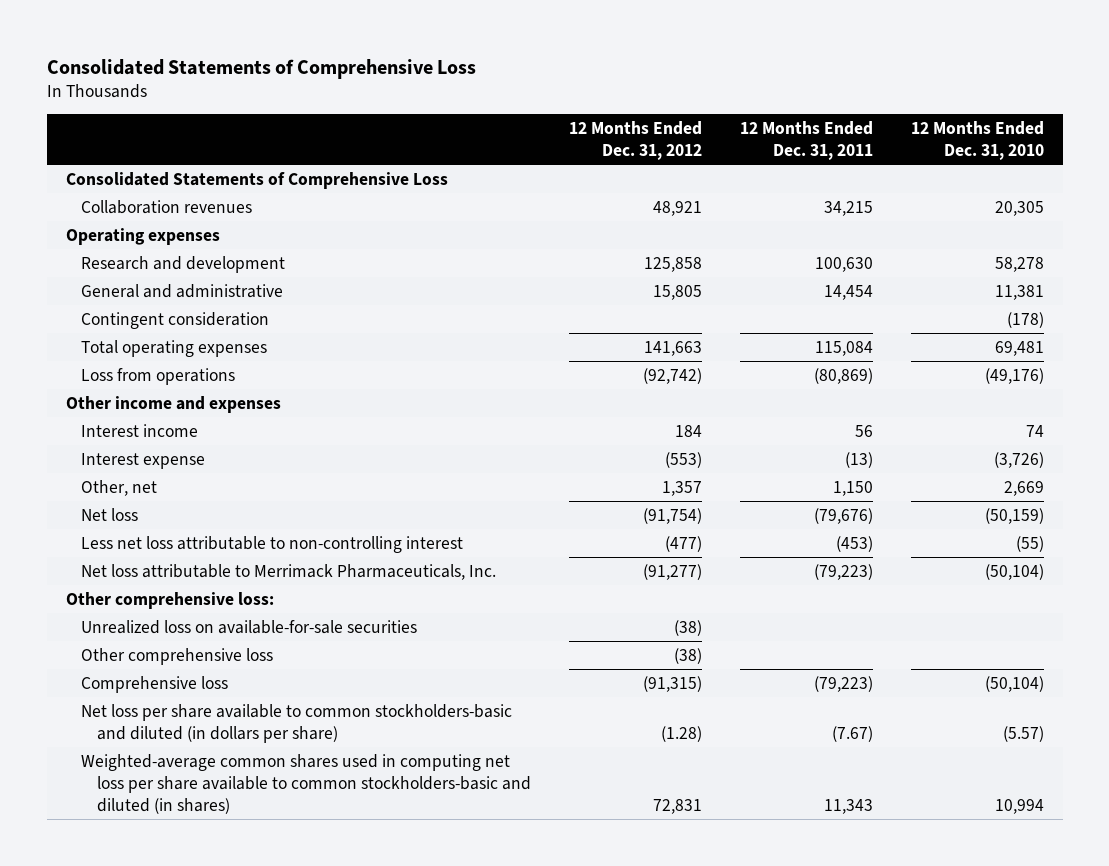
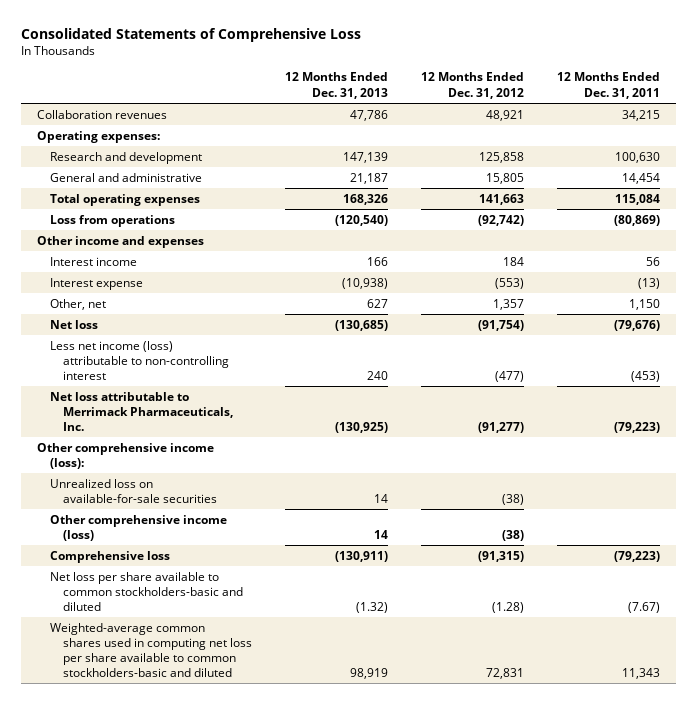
[910,121,1044,161] 12 Months Ended Dec. 31, 2010 -> none
none -> [285,72,389,99] 12 Months Ended Dec. 31, 2013
[65,171,448,189] Consolidated Statements of Comprehensive Loss -> none
[65,227,220,245] Operating expenses -> [37,130,161,143] Operating expenses:
[81,311,270,329] Contingent consideration -> none
[81,535,464,553] Less net loss attributable to non-controlling interest -> [50,340,230,380] Less net income (loss) attributable to non-controlling interest
[65,591,274,609] Other comprehensive loss: -> [37,442,215,469] Other comprehensive income (loss):
[81,647,274,665] Other comprehensive loss -> [50,514,228,541] Other comprehensive income (loss)
[81,703,513,743] Net loss per share available to common stockholders-basic and diluted (in dollars per share) -> [50,571,244,611] Net loss per share available to common stockholders-basic and diluted
[81,753,531,814] Weighted-average common shares used in computing net loss per share available to common stockholders-basic and diluted (in shares) -> [50,622,253,677] Weighted-average common shares used in computing net loss per share available to common stockholders-basic and diluted

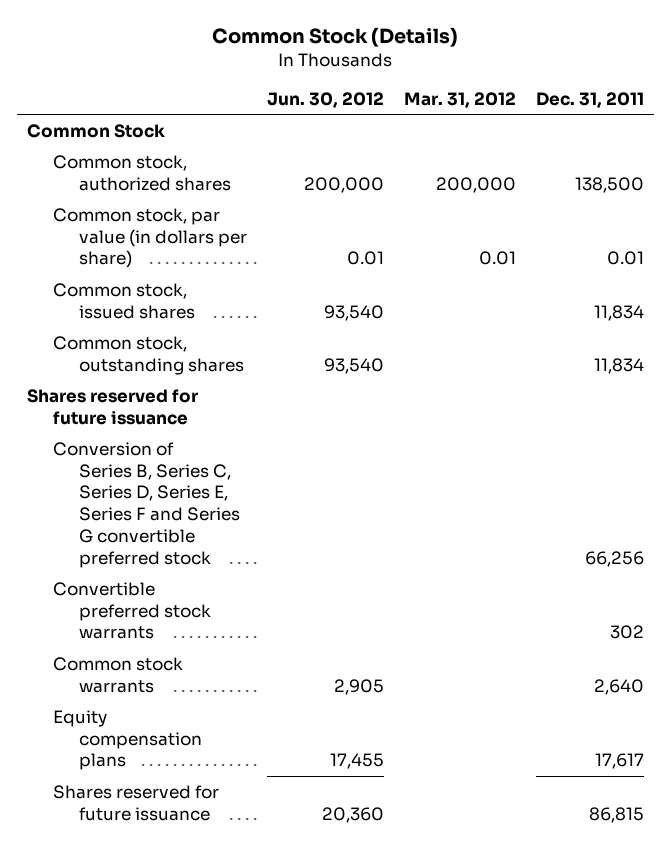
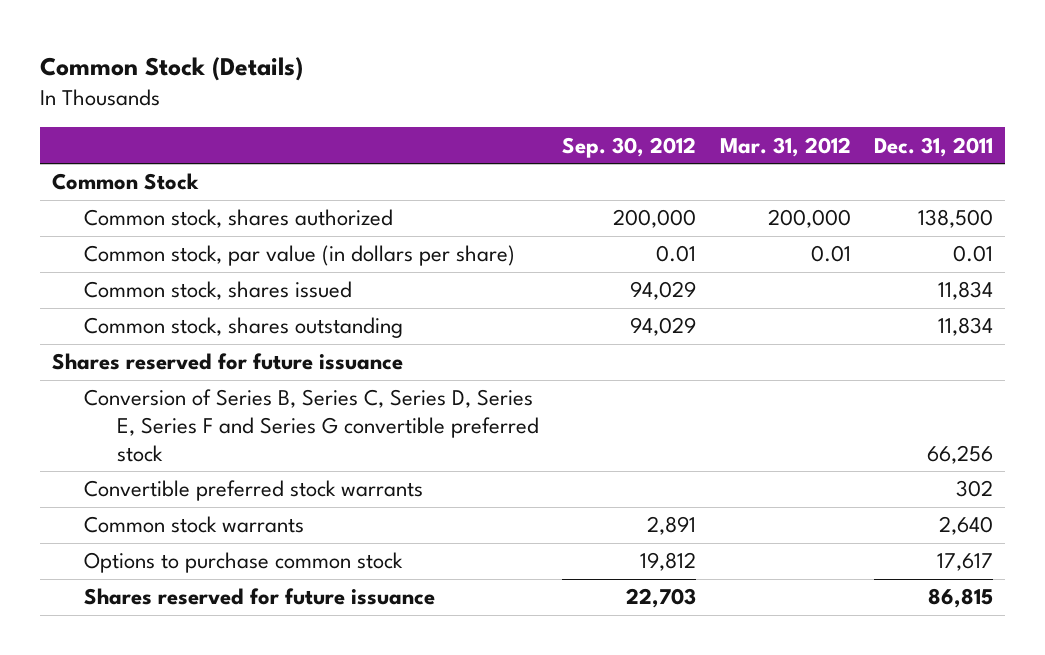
[266,91,384,108] Jun. 30, 2012 -> none
none -> [562,136,697,158] Sep. 30, 2012
[52,154,231,191] Common stock, authorized shares -> [84,209,394,229] Common stock, shares authorized
[52,282,195,319] Common stock, issued shares -> [84,281,353,301] Common stock, shares issued
[52,335,244,375] Common stock, outstanding shares -> [84,317,404,339] Common stock, shares outstanding
[52,709,202,771] Equity compensation plans -> [84,552,404,574] Options to purchase common stock

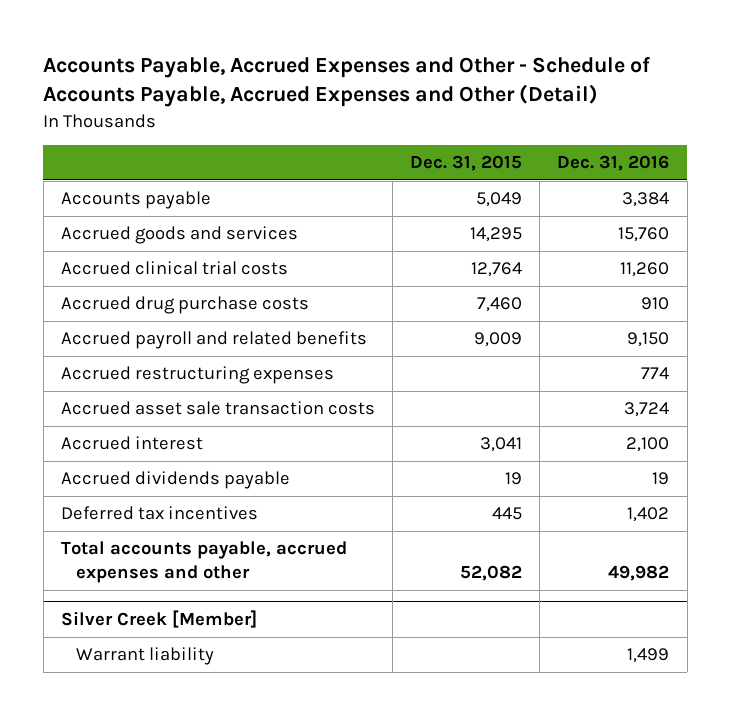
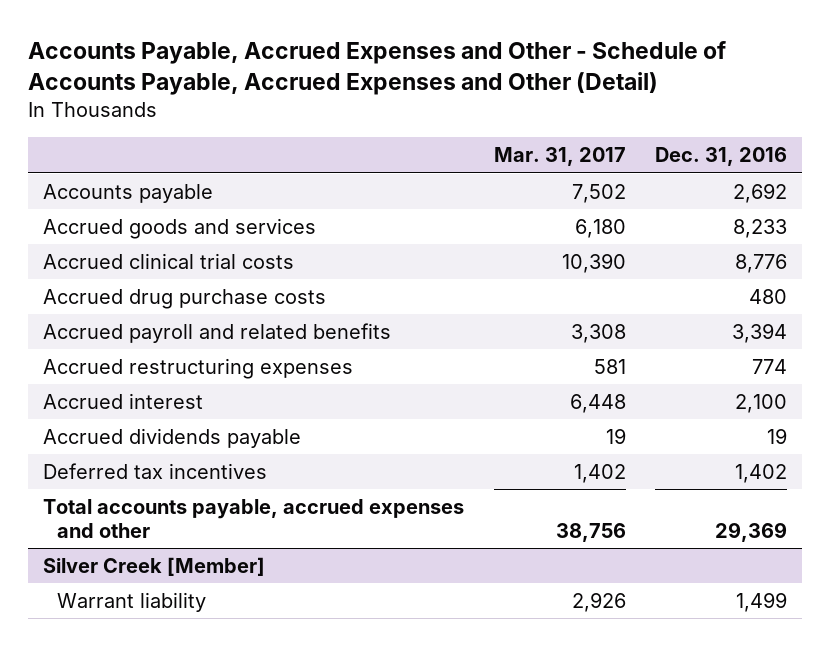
[410,155,523,172] Dec. 31, 2015 -> none
none -> [493,147,626,167] Mar. 31, 2017
[622,192,670,208] 3,384 -> [733,182,788,203] 2,692
[618,227,670,243] 15,760 -> [733,218,788,238] 8,233
[620,262,670,278] 11,260 -> [735,253,788,273] 8,776
[641,297,670,311] 910 -> [749,288,788,304] 480
[627,332,670,348] 9,150 -> [732,322,788,343] 3,394
[60,401,375,416] Accrued asset sale transaction costs -> none
[608,565,670,582] 49,982 -> [715,521,788,542] 29,369

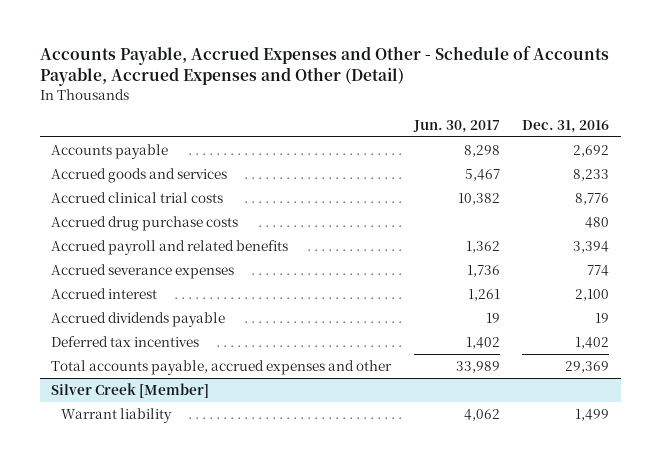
[493,147,626,167] Mar. 31, 2017 -> none
none -> [412,119,500,133] Jun. 30, 2017
[42,357,353,379] Accrued restructuring expenses -> [50,263,234,279] Accrued severance expenses

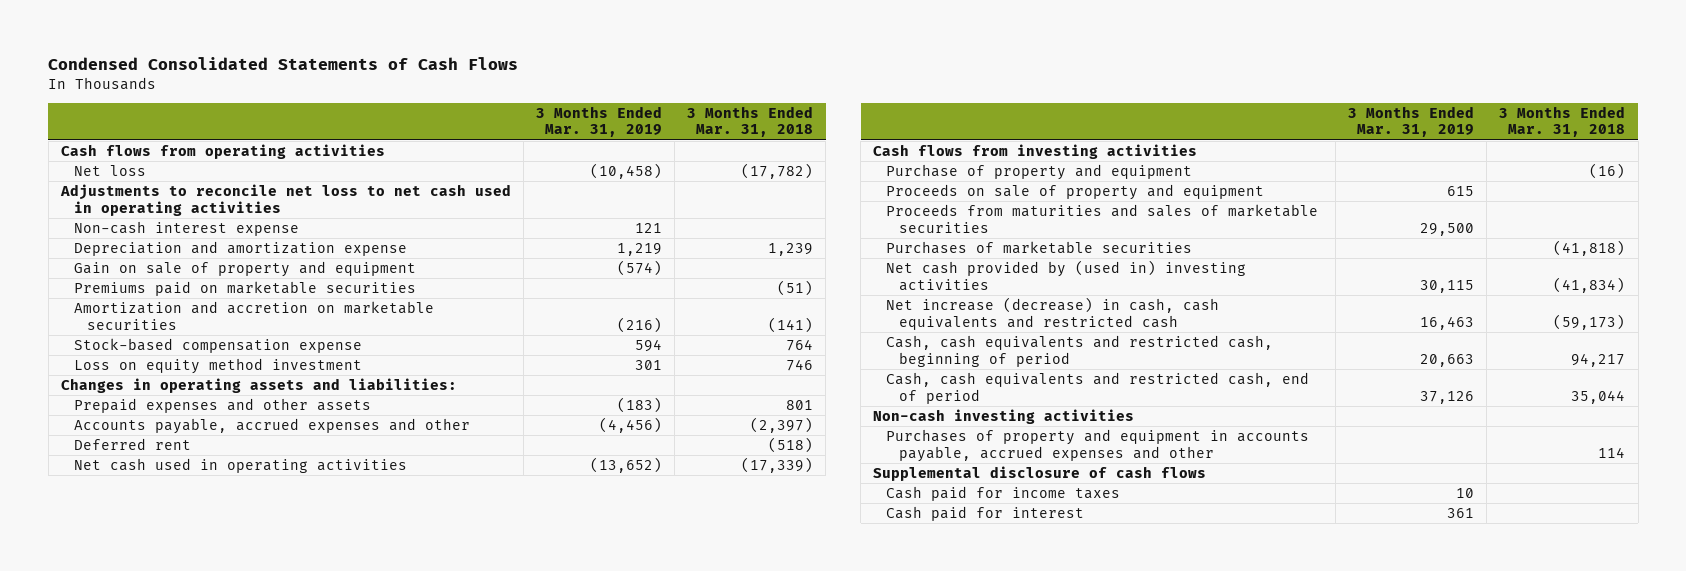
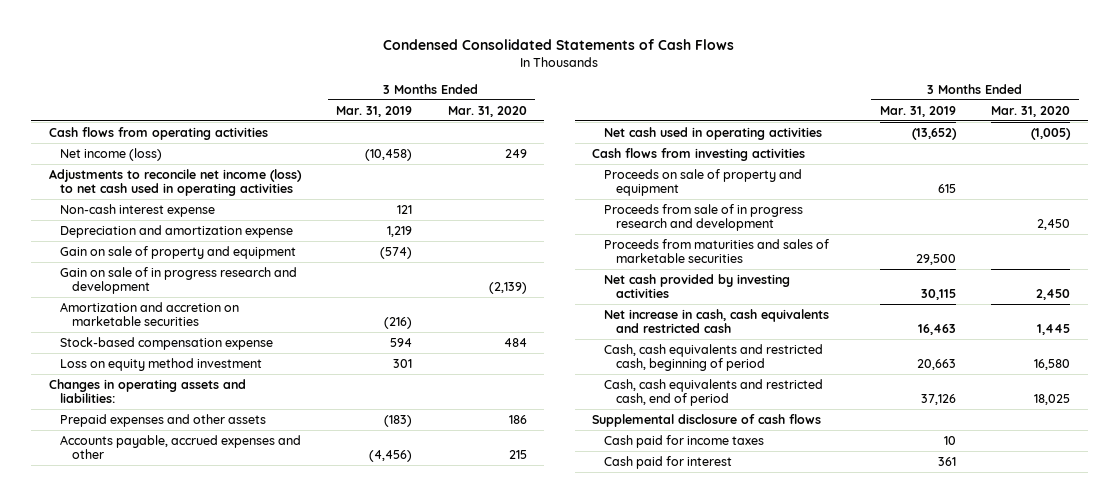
[687,105,814,138] 3 Months Ended Mar. 31, 2018 -> none
none -> [447,105,527,117] Mar. 31, 2020
[74,165,147,177] Net loss -> [60,147,163,161] Net income (loss)
[60,184,512,216] Adjustments to reconcile net loss to net cash used in operating activities -> [48,168,302,197] Adjustments to reconcile net income (loss) to net cash used in operating activities
[74,281,417,297] Premiums paid on marketable securities -> none
none -> [60,266,298,295] Gain on sale of in progress research and development
[74,438,192,451] Deferred rent -> none
[886,164,1193,181] Purchase of property and equipment -> none
none -> [604,203,804,232] Proceeds from sale of in progress research and development
[886,241,1193,255] Purchases of marketable securities -> none
[886,260,1247,291] Net cash provided by (used in) investing activities -> [604,273,791,299] Net cash provided by investing activities
[886,297,1220,330] Net increase (decrease) in cash, cash equivalents and restricted cash -> [604,308,830,334] Net increase in cash, cash equivalents and restricted cash
[873,409,1135,425] Non-cash investing activities -> none
[886,429,1310,462] Purchases of property and equipment in accounts payable, accrued expenses and other -> none

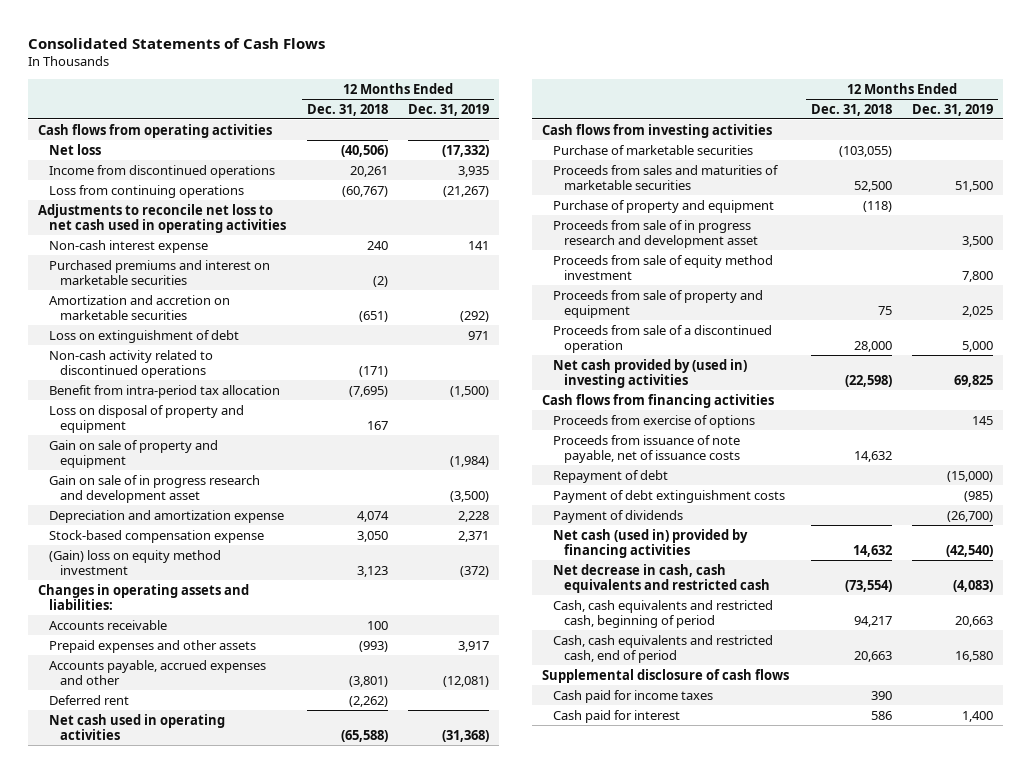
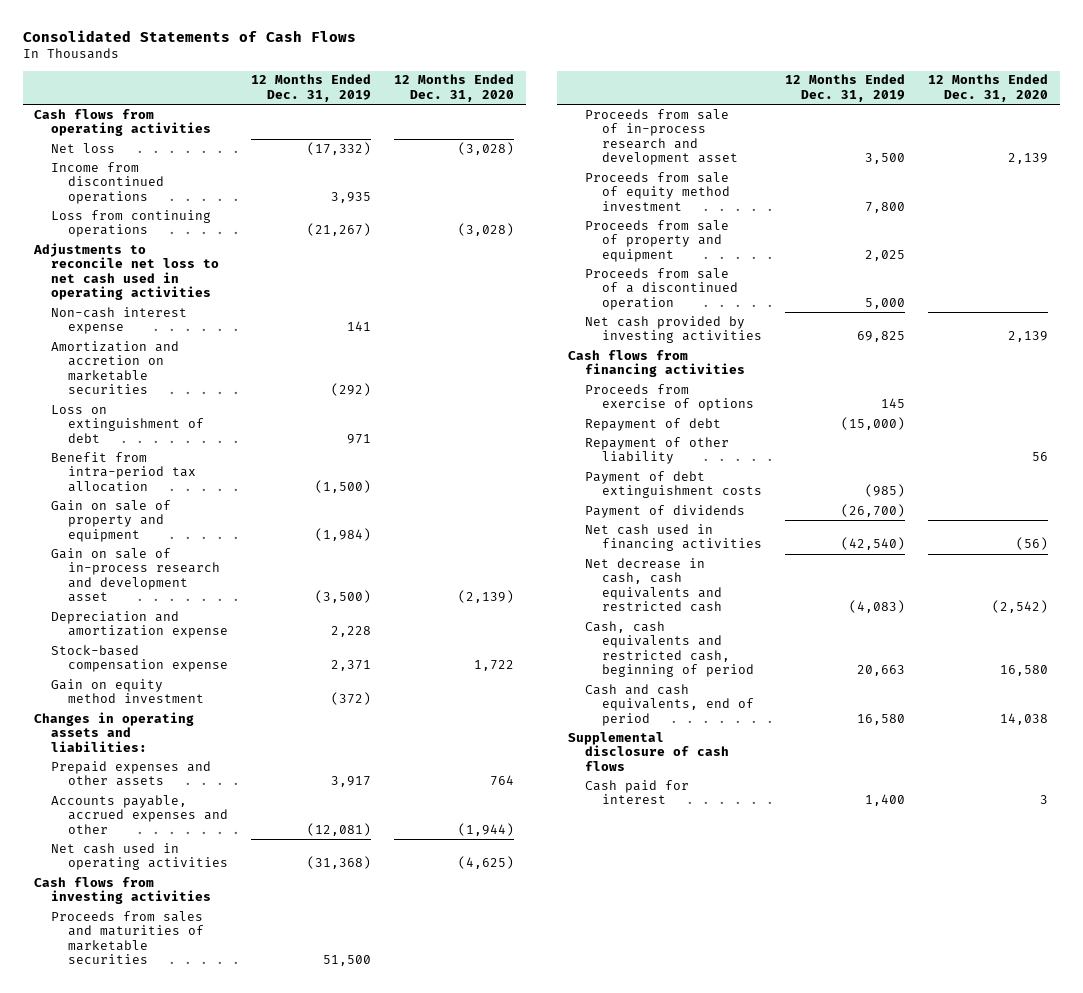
[306,103,388,116] Dec. 31, 2018 -> none
none -> [394,74,515,103] 12 Months Ended Dec. 31, 2020
[49,259,271,285] Purchased premiums and interest on marketable securities -> none
[49,349,214,378] Non-cash activity related to discontinued operations -> none
[49,404,245,433] Loss on disposal of property and equipment -> none
[49,474,261,503] Gain on sale of in progress research and development asset -> [51,547,221,603] Gain on sale of in-process research and development asset
[49,549,222,575] (Gain) loss on equity method investment -> [51,678,205,704] Gain on equity method investment
[49,619,168,630] Accounts receivable -> none
[49,694,130,705] Deferred rent -> none
[553,144,754,155] Purchase of marketable securities -> none
[553,199,775,213] Purchase of property and equipment -> none
[553,219,759,248] Proceeds from sale of in progress research and development asset -> [585,108,739,166] Proceeds from sale of in-process research and development asset
[553,358,748,388] Net cash provided by (used in) investing activities -> [585,315,763,344] Net cash provided by investing activities
[553,434,741,463] Proceeds from issuance of note payable, net of issuance costs -> none
none -> [585,436,730,465] Repayment of other liability
[553,528,749,558] Net cash (used in) provided by financing activities -> [585,523,763,552] Net cash used in financing activities
[553,634,774,663] Cash, cash equivalents and restricted cash, end of period -> [585,683,755,726] Cash and cash equivalents, end of period
[553,689,714,703] Cash paid for income taxes -> none

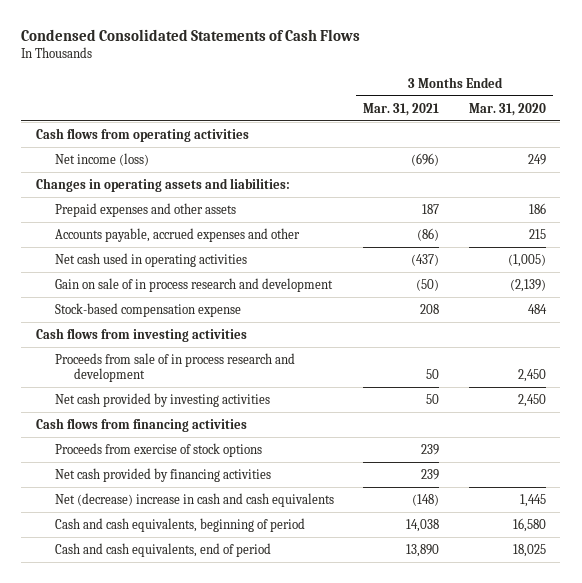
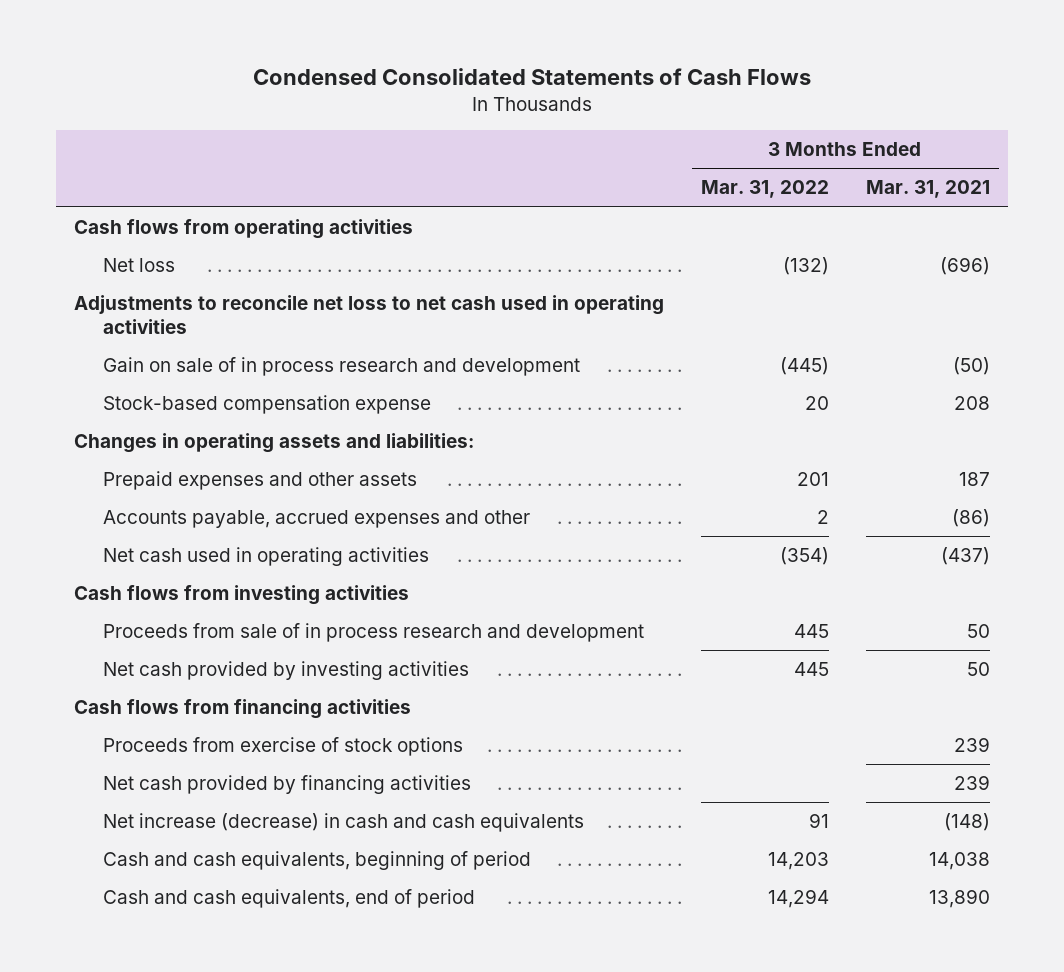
[468,102,546,116] Mar. 31, 2020 -> none
none -> [700,180,829,199] Mar. 31, 2022
[55,152,150,166] Net income (loss) -> [102,258,175,273] Net loss
none -> [74,295,665,335] Adjustments to reconcile net loss to net cash used in operating activities
[55,277,334,292] Gain on sale of in process research and development -> [102,357,580,377] Gain on sale of in process research and development
[55,302,242,317] Stock-based compensation expense -> [102,395,431,415] Stock-based compensation expense
[55,492,335,507] Net (decrease) increase in cash and cash equivalents -> [102,813,584,833] Net increase (decrease) in cash and cash equivalents

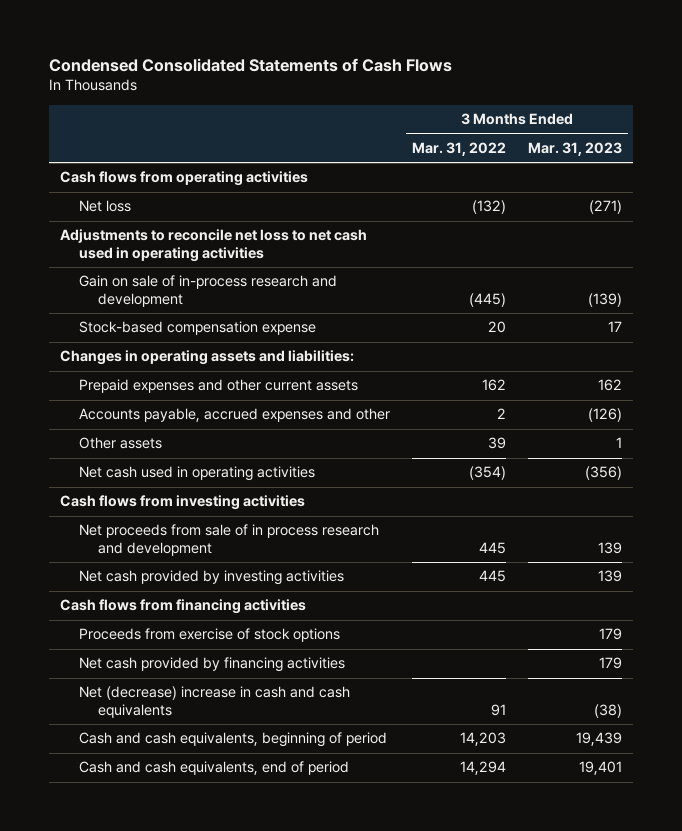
[865,180,990,199] Mar. 31, 2021 -> none
none -> [528,141,623,156] Mar. 31, 2023
[102,357,580,377] Gain on sale of in process research and development -> [78,275,337,307] Gain on sale of in-process research and development
[102,471,417,491] Prepaid expenses and other assets -> [78,379,358,394] Prepaid expenses and other current assets
[796,472,829,487] 201 -> [482,379,507,392] 162
none -> [78,437,162,450] Other assets
[102,623,644,643] Proceeds from sale of in process research and development -> [78,524,379,556] Net proceeds from sale of in process research and development
[102,813,584,833] Net increase (decrease) in cash and cash equivalents -> [78,686,350,718] Net (decrease) increase in cash and cash equivalents

